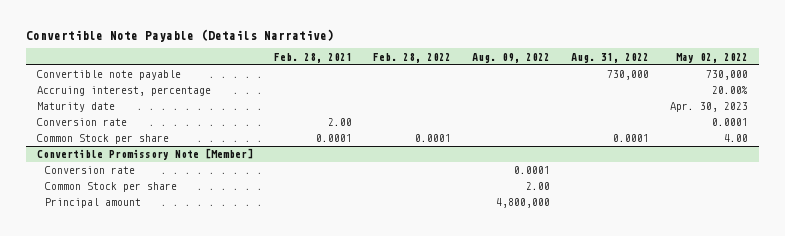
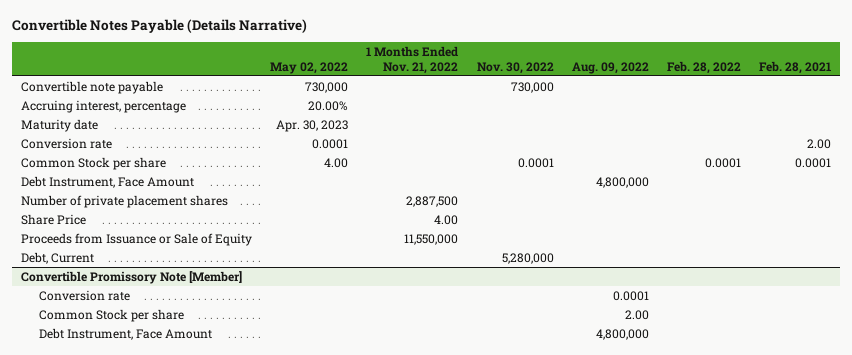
[26,28,335,42] Convertible Note Payable (Details Narrative) -> [11,19,307,34] Convertible Notes Payable (Details Narrative)
[571,52,650,63] Aug. 31, 2022 -> none
none -> [366,45,459,74] 1 Months Ended Nov. 21, 2022
none -> [476,61,554,74] Nov. 30, 2022
none -> [20,175,194,188] Debt Instrument, Face Amount
none -> [20,194,228,208] Number of private placement shares
none -> [20,213,86,225] Share Price
none -> [20,232,252,246] Proceeds from Issuance or Sale of Equity
none -> [20,251,94,264] Debt, Current
[44,198,141,209] Principal amount -> [38,327,212,340] Debt Instrument, Face Amount

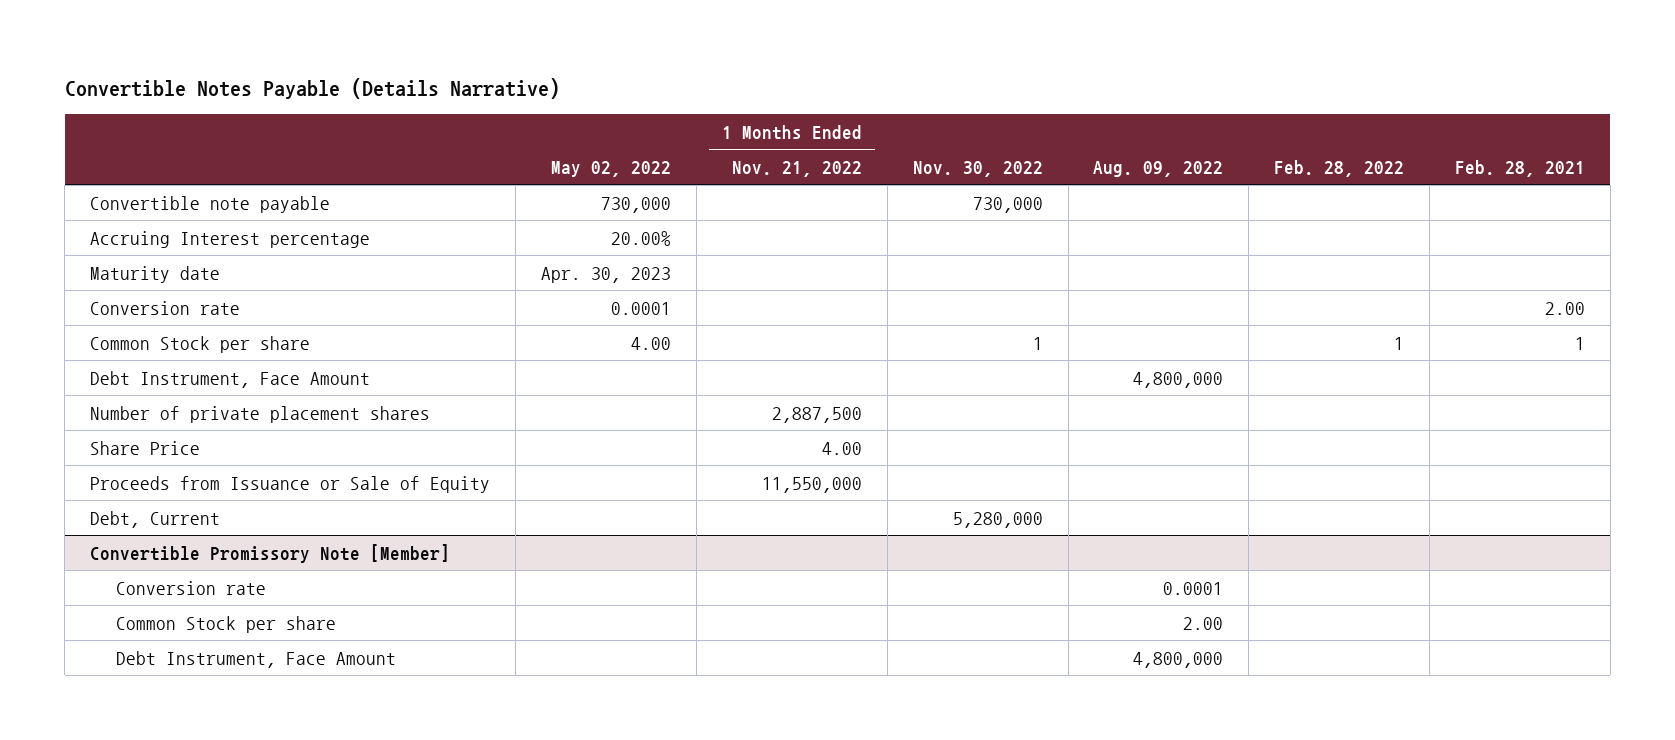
[20,99,186,113] Accruing interest, percentage -> [90,230,371,248] Accruing Interest percentage
[517,157,554,168] 0.0001 -> [1032,336,1043,350] 1
[705,157,742,168] 0.0001 -> [1394,336,1405,350] 1
[795,157,832,168] 0.0001 -> [1575,336,1586,350] 1

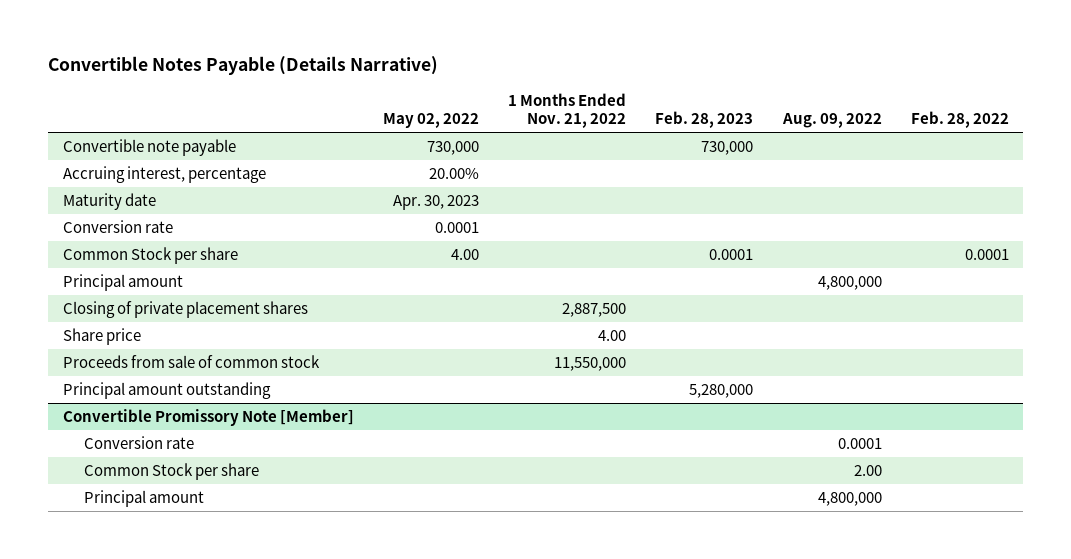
[912,160,1043,177] Nov. 30, 2022 -> none
[1455,159,1586,177] Feb. 28, 2021 -> none
none -> [655,111,754,129] Feb. 28, 2023
[90,230,371,248] Accruing Interest percentage -> [62,166,266,184] Accruing interest, percentage
[1394,336,1405,350] 1 -> [964,249,1009,261] 0.0001
[90,370,371,388] Debt Instrument, Face Amount -> [62,274,183,292] Principal amount
[90,405,431,423] Number of private placement shares -> [62,301,308,319] Closing of private placement shares
[90,440,201,455] Share Price -> [62,328,141,346] Share price
[90,475,491,493] Proceeds from Issuance or Sale of Equity -> [62,355,320,369] Proceeds from sale of common stock
[90,510,221,528] Debt, Current -> [62,382,271,400] Principal amount outstanding
[116,650,397,668] Debt Instrument, Face Amount -> [84,490,205,508] Principal amount

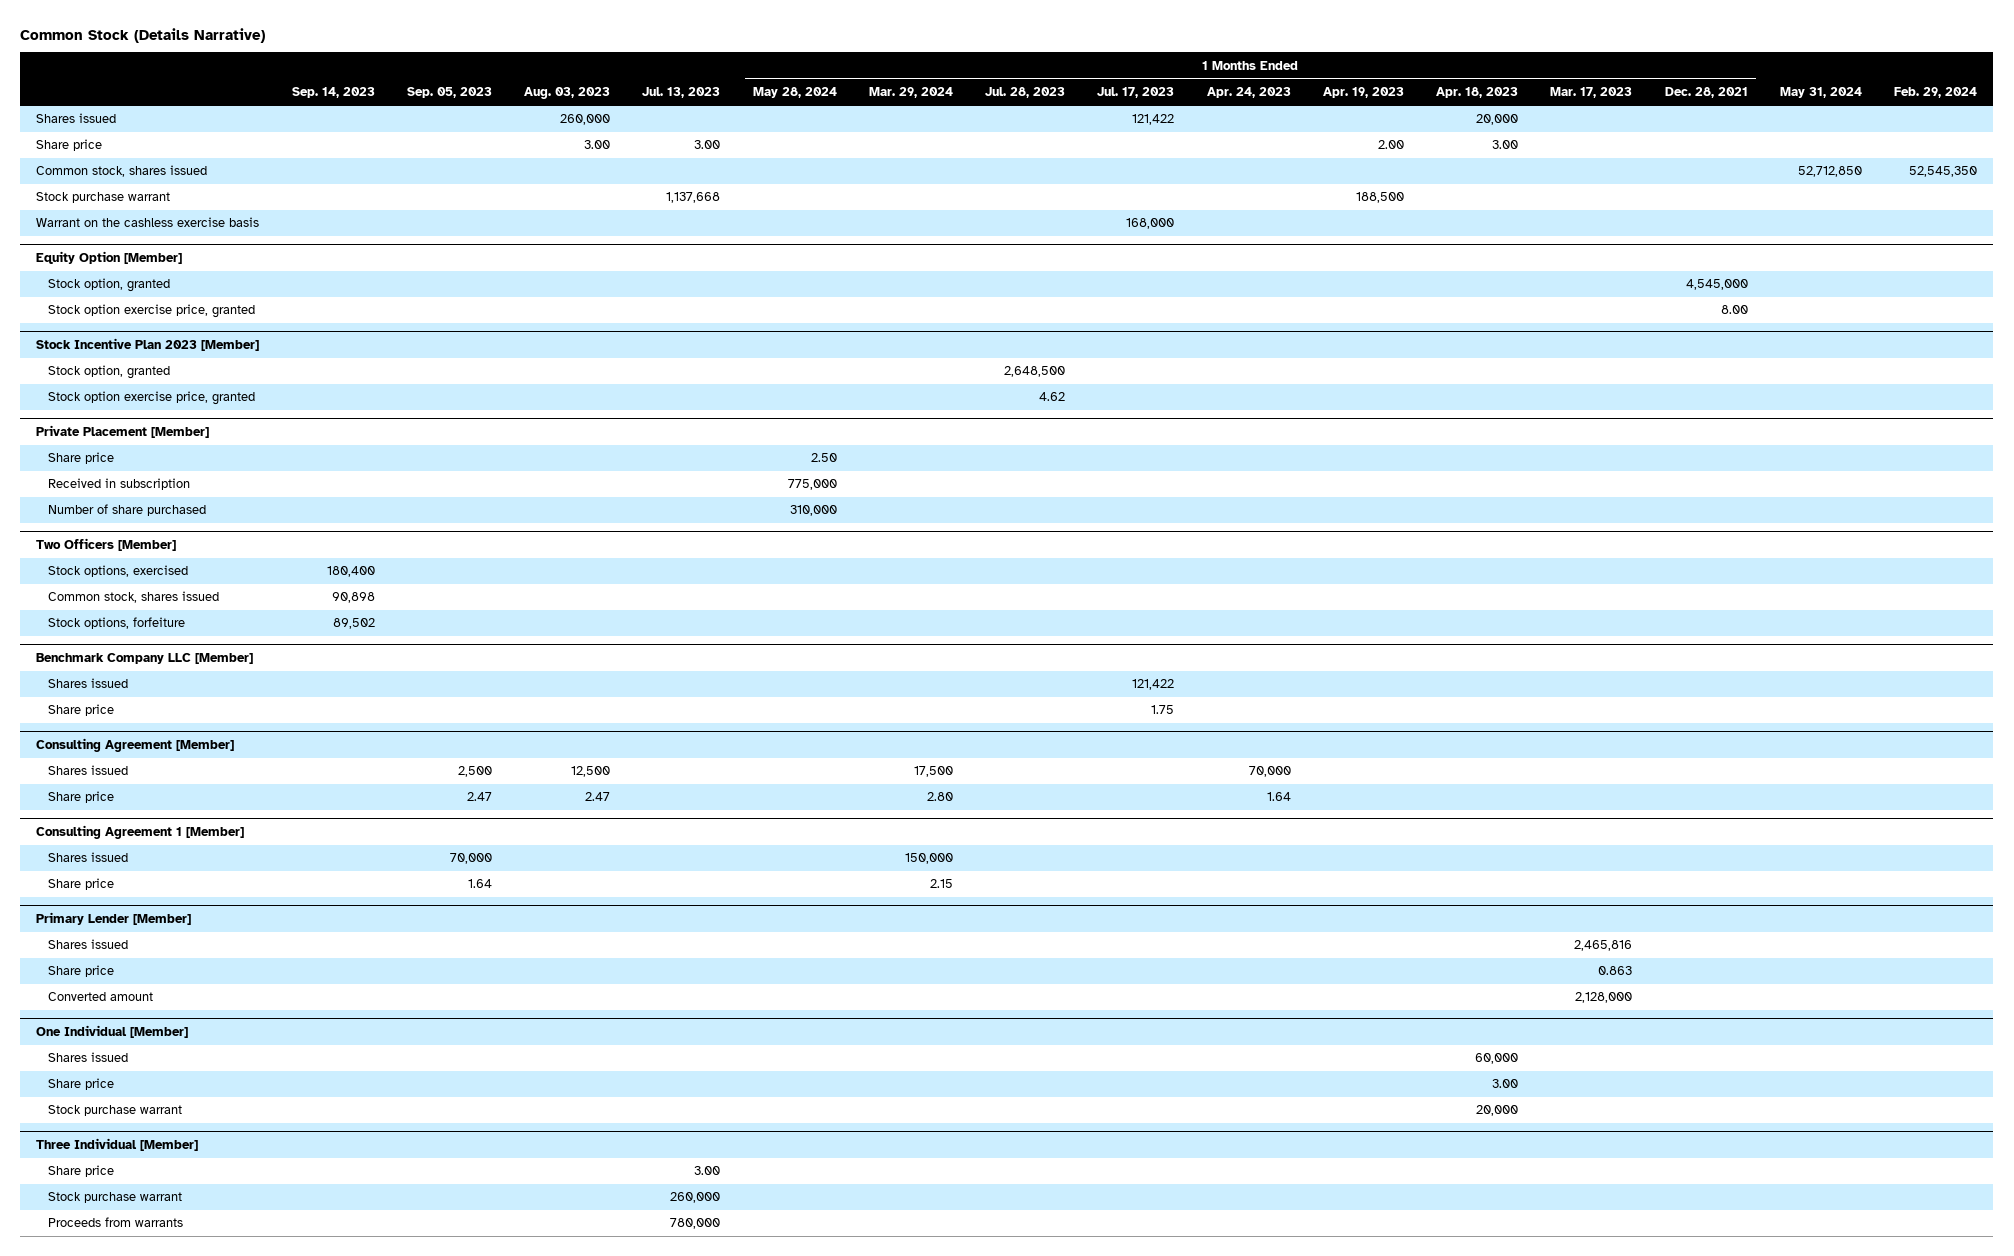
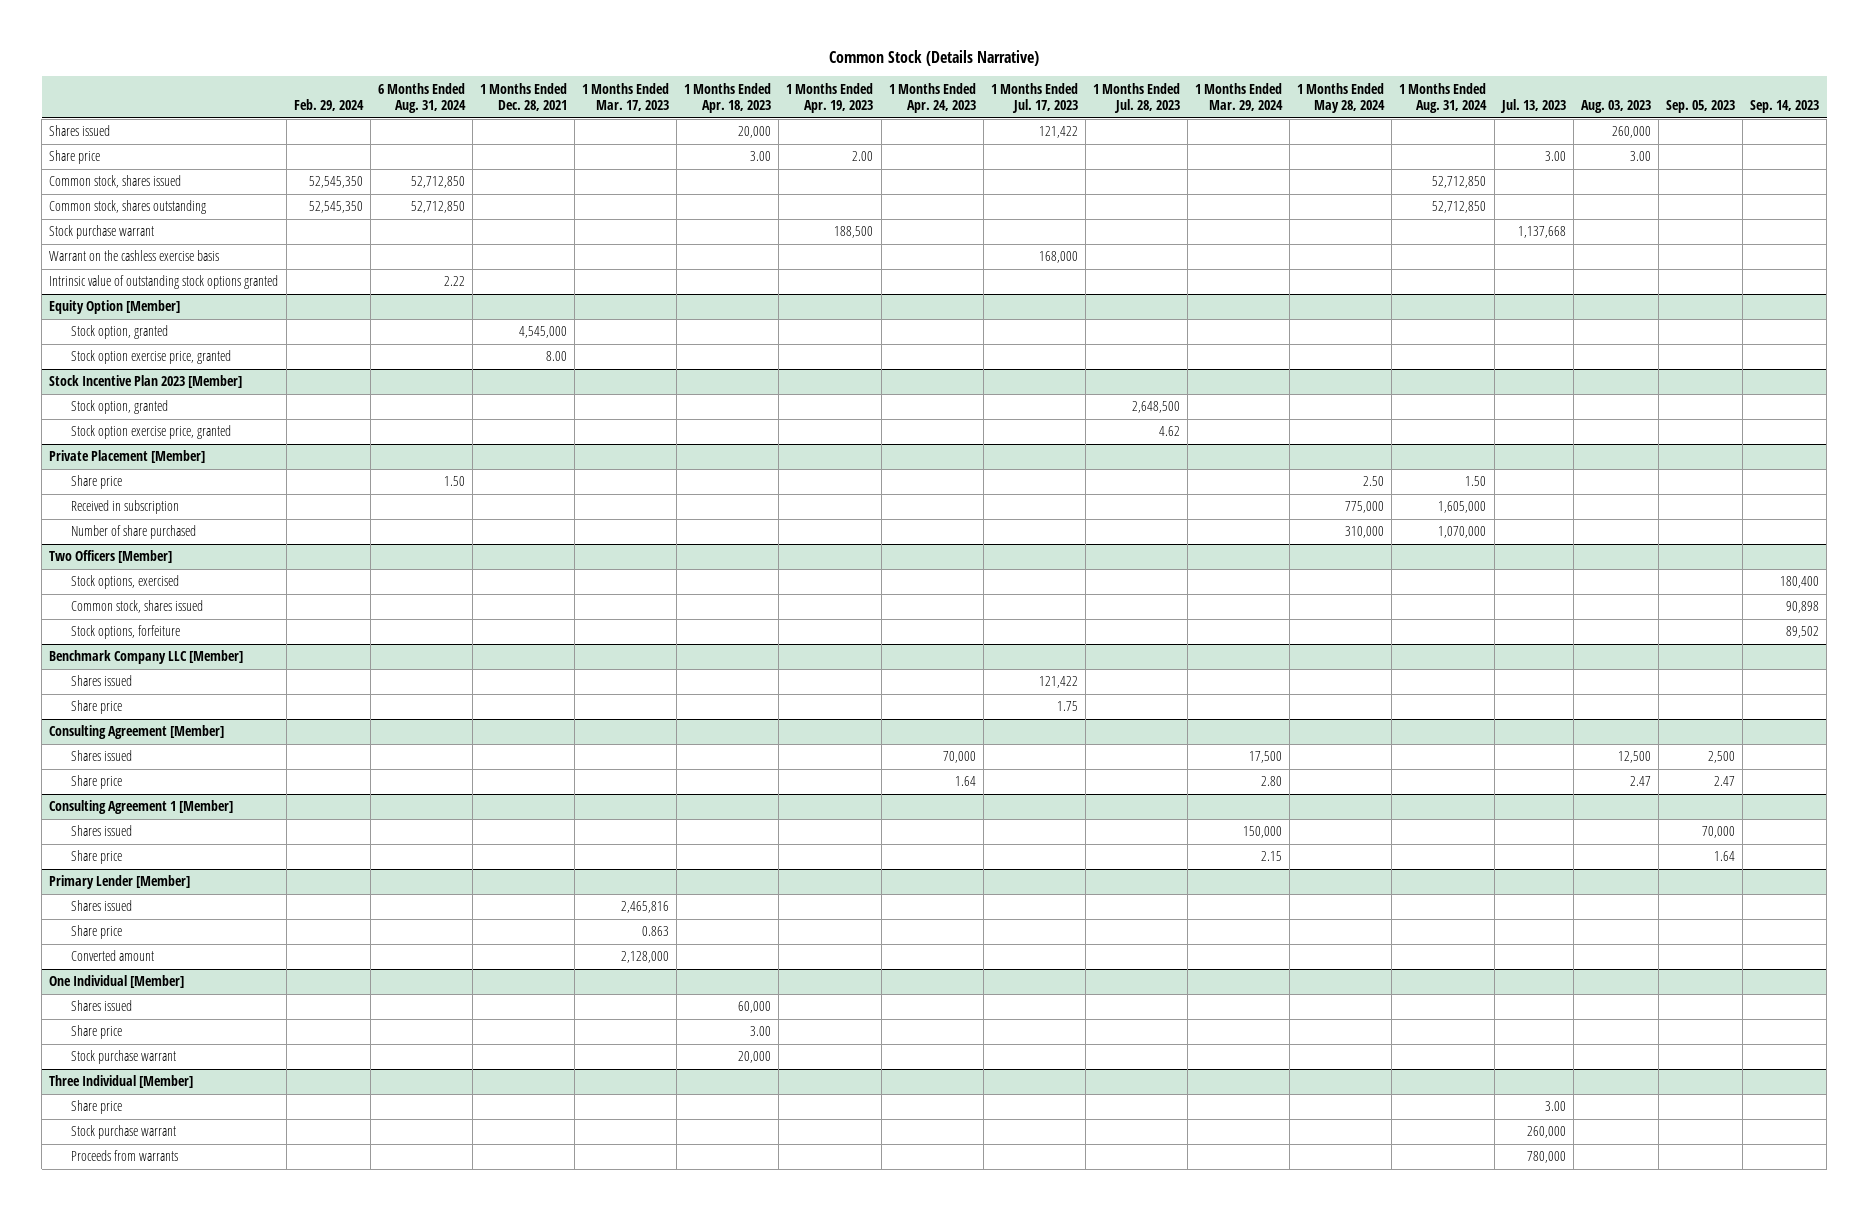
[1779,87,1862,99] May 31, 2024 -> none
none -> [377,82,466,114] 6 Months Ended Aug. 31, 2024
none -> [1399,82,1488,114] 1 Months Ended Aug. 31, 2024
none -> [49,200,207,215] Common stock, shares outstanding
none -> [49,275,279,290] Intrinsic value of outstanding stock options granted

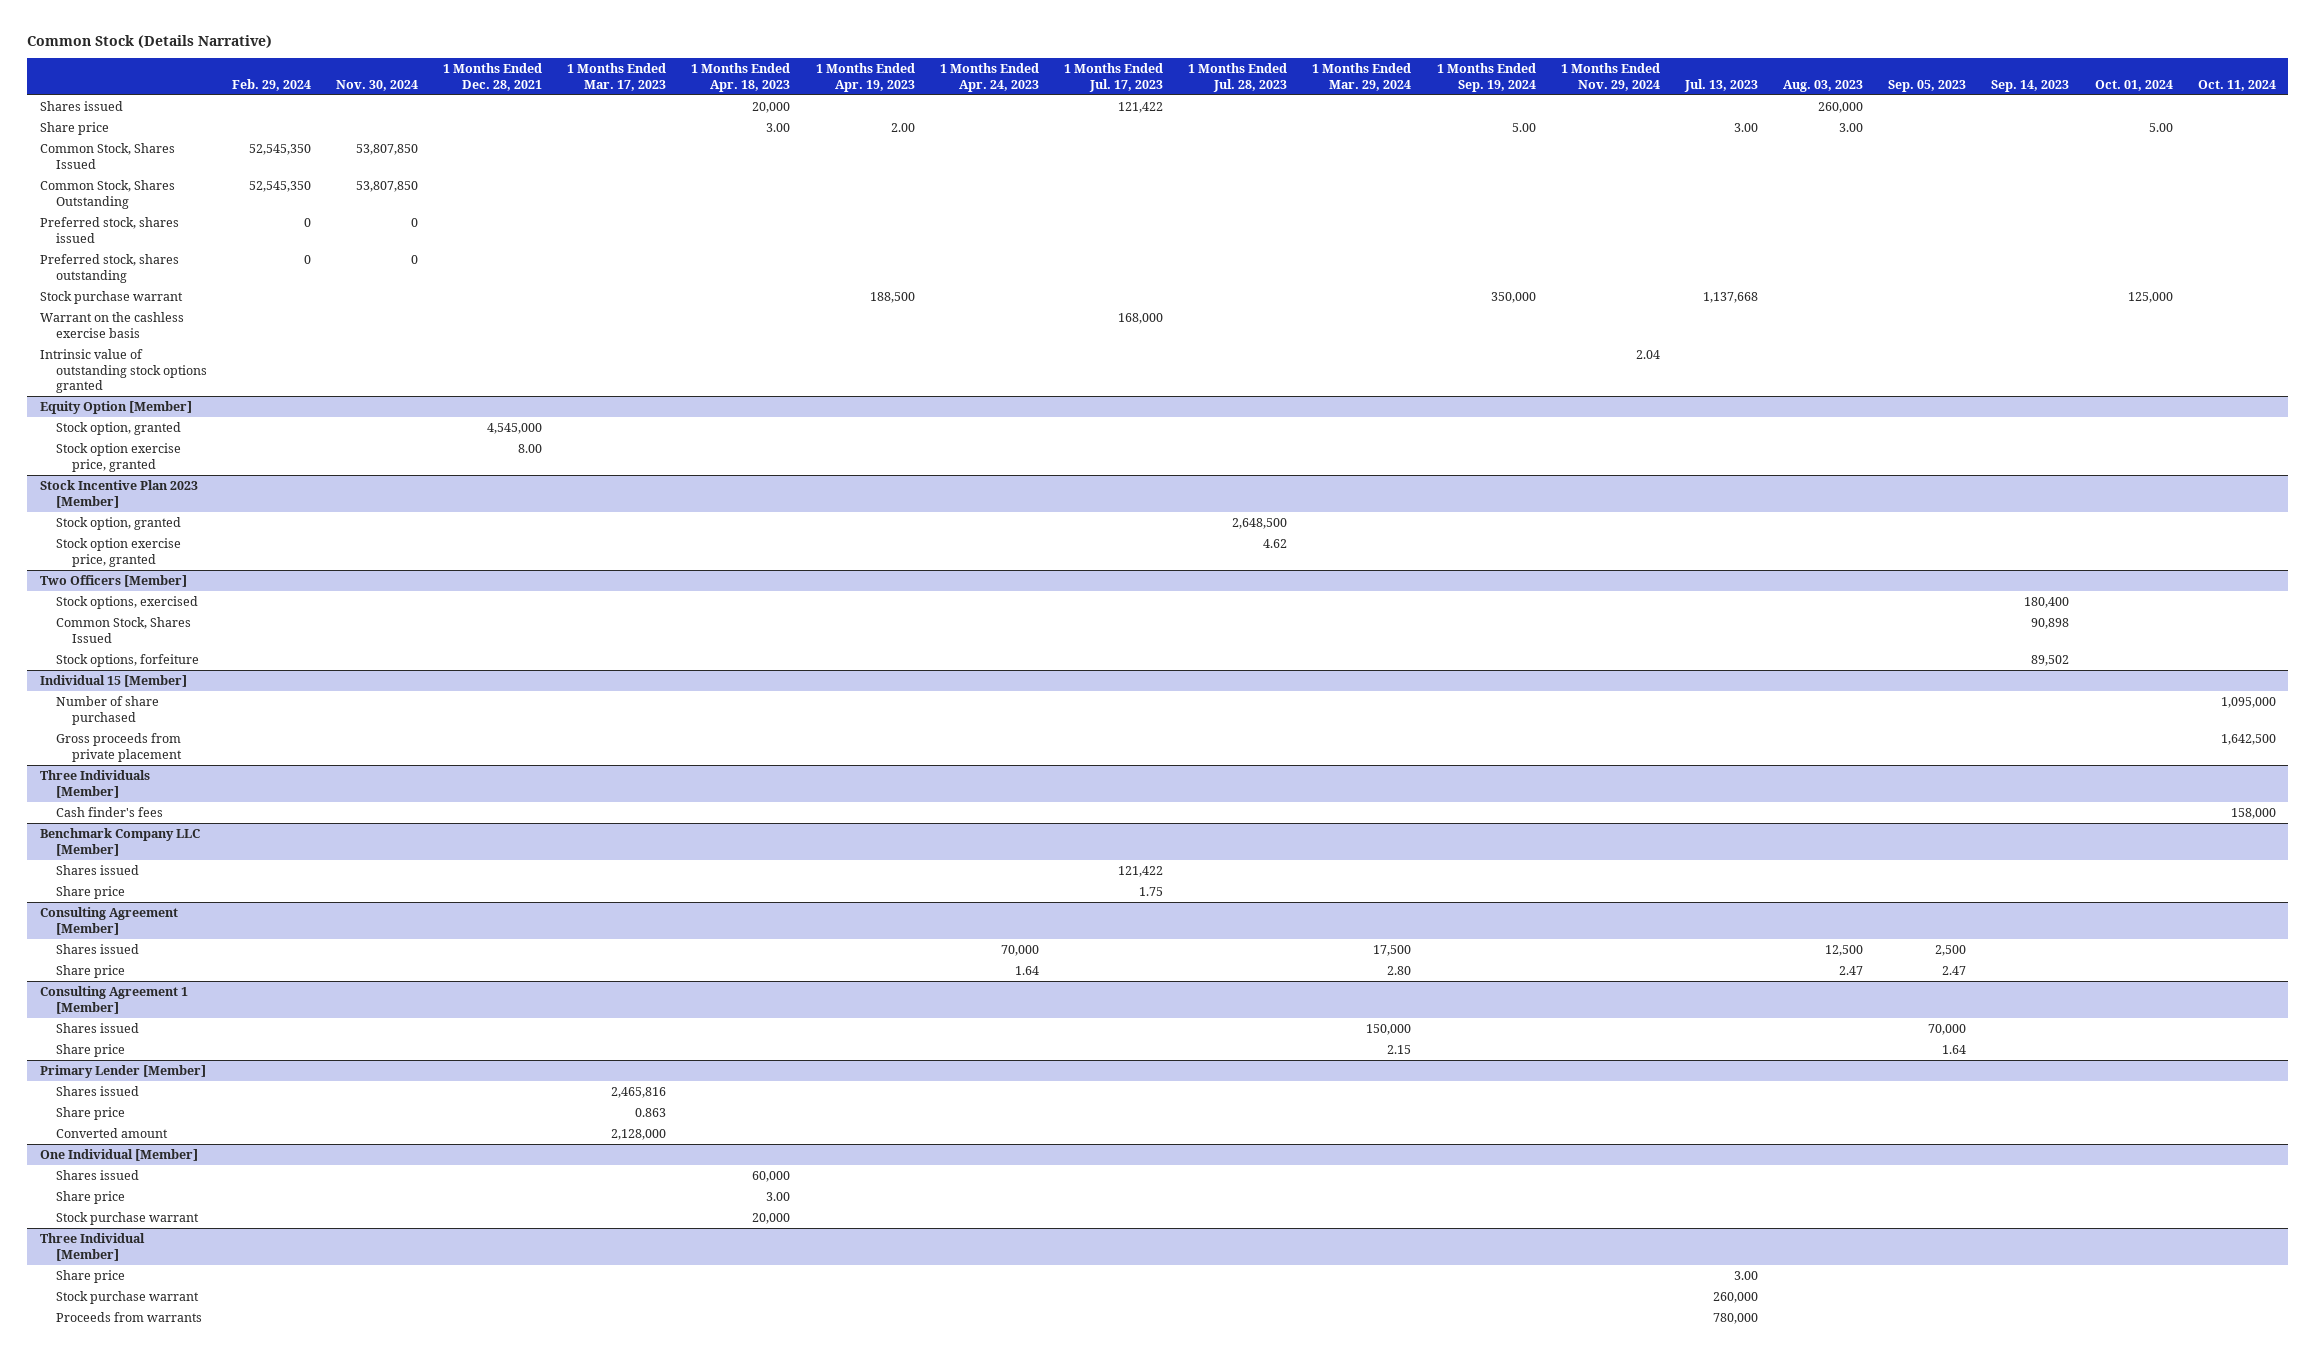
[377,82,466,114] 6 Months Ended Aug. 31, 2024 -> none
[1297,82,1386,114] 1 Months Ended May 28, 2024 -> none
[1399,82,1488,114] 1 Months Ended Aug. 31, 2024 -> none
none -> [335,79,418,91] Nov. 30, 2024
none -> [1436,63,1536,92] 1 Months Ended Sep. 19, 2024
none -> [1560,63,1660,91] 1 Months Ended Nov. 29, 2024
none -> [2094,79,2173,91] Oct. 01, 2024
none -> [2197,79,2276,91] Oct. 11, 2024
[49,175,182,189] Common stock, shares issued -> [39,142,175,169] Common Stock, Shares Issued
[49,200,207,215] Common stock, shares outstanding -> [39,179,175,209] Common Stock, Shares Outstanding
none -> [39,216,179,243] Preferred stock, shares issued
none -> [39,253,179,283] Preferred stock, shares outstanding
[49,450,206,464] Private Placement [Member] -> none
[70,475,122,490] Share price -> none
[70,500,179,515] Received in subscription -> none
[70,525,196,540] Number of share purchased -> none
[70,600,203,614] Common stock, shares issued -> [55,616,191,643] Common Stock, Shares Issued
none -> [39,674,187,687] Individual 15 [Member]
none -> [55,695,159,725] Number of share purchased
none -> [55,732,182,762] Gross proceeds from private placement
none -> [39,769,150,798] Three Individuals [Member]
none -> [55,806,163,817] Cash finder's fees

